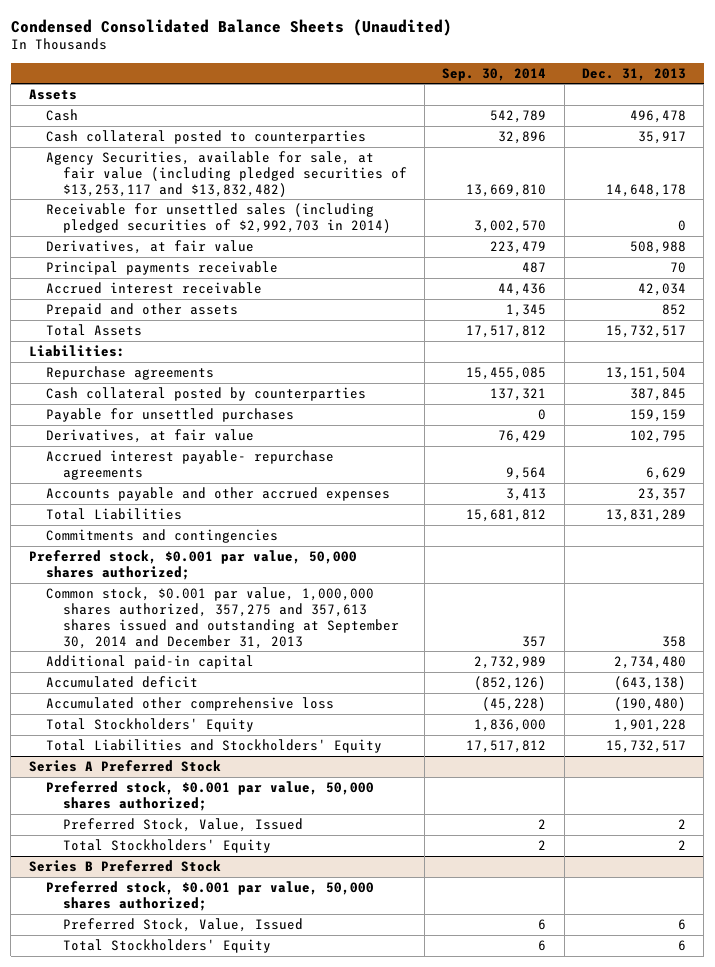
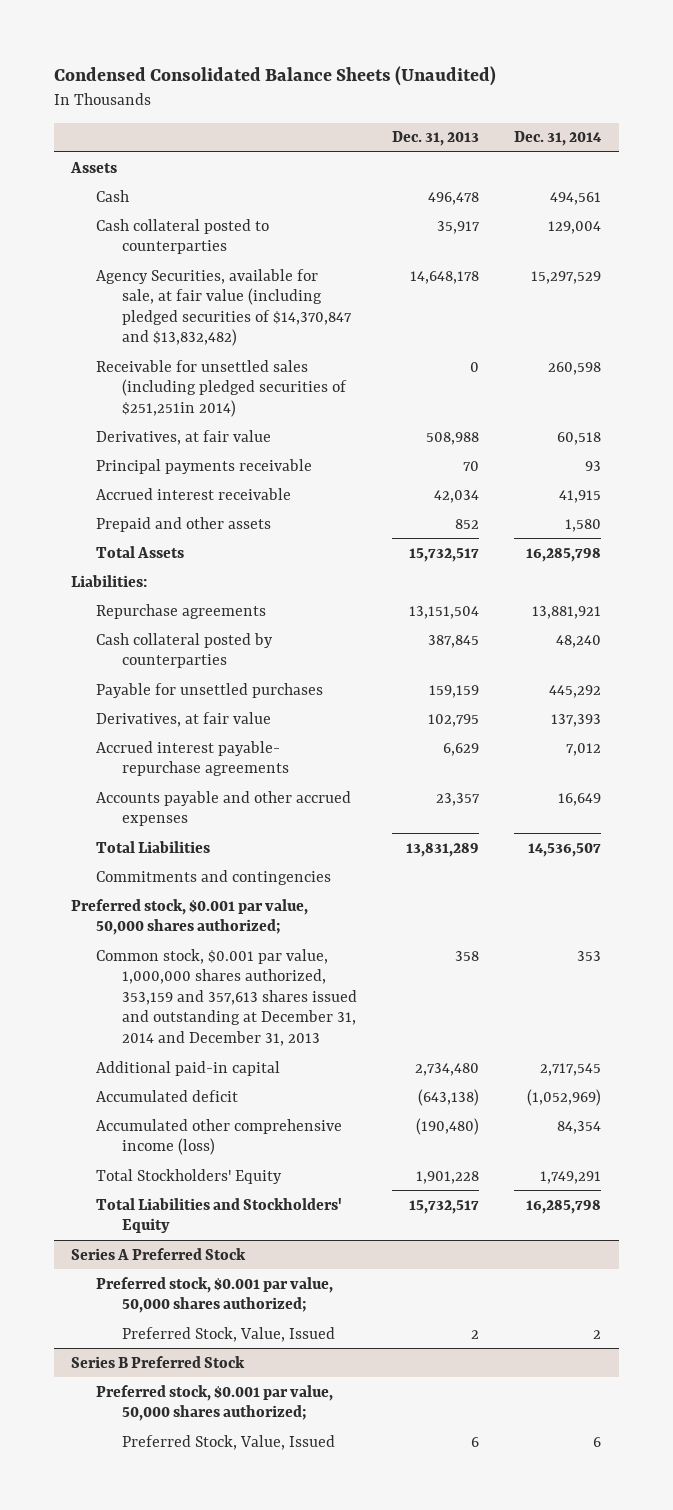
[442,67,547,81] Sep. 30, 2014 -> none
none -> [514,131,603,147] Dec. 31, 2014
[45,150,407,197] Agency Securities, available for sale, at fair value (including pledged securities of $13,253,117 and $13,832,482) -> [96,268,352,347] Agency Securities, available for sale, at fair value (including pledged securities of $14,370,847 and $13,832,482)
[45,202,391,233] Receivable for unsettled sales (including pledged securities of $2,992,703 in 2014) -> [96,359,347,417] Receivable for unsettled sales (including pledged securities of $251,251in 2014)
[45,586,399,649] Common stock, $0.001 par value, 1,000,000 shares authorized, 357,275 and 357,613 shares issued and outstanding at September 30, 2014 and December 31, 2013 -> [96,948,357,1047] Common stock, $0.001 par value, 1,000,000 shares authorized, 353,159 and 357,613 shares issued and outstanding at December 31, 2014 and December 31, 2013
[45,696,334,711] Accumulated other comprehensive loss -> [96,1118,343,1156] Accumulated other comprehensive income (loss)
[62,838,271,853] Total Stockholders' Equity -> none
[62,938,271,953] Total Stockholders' Equity -> none

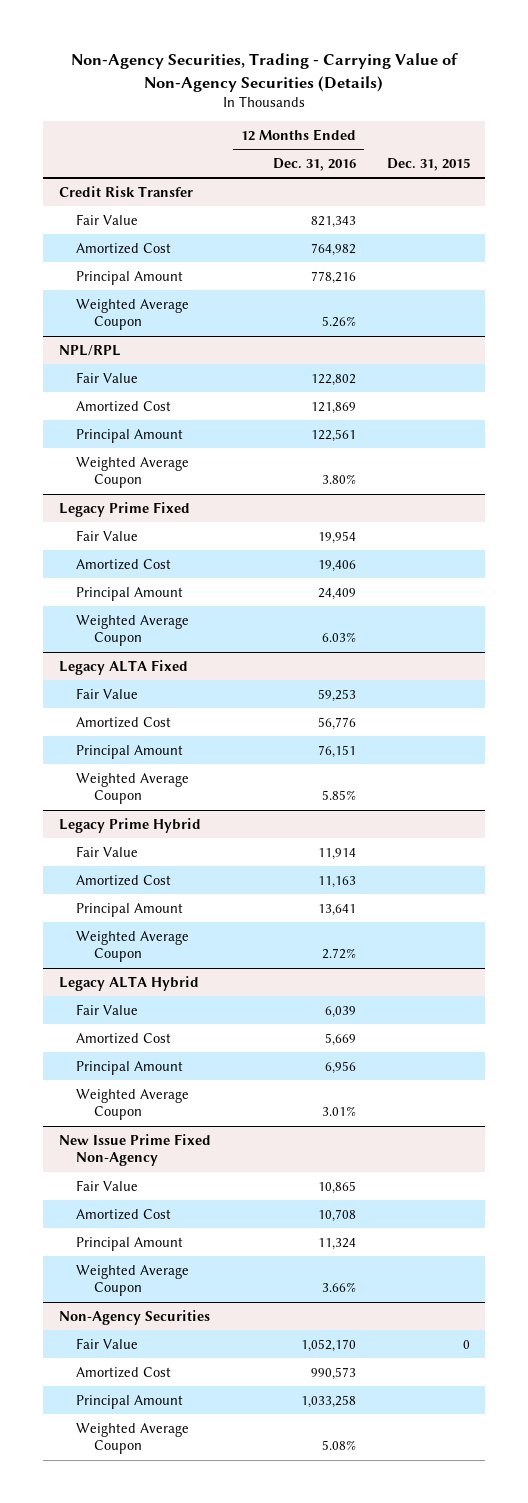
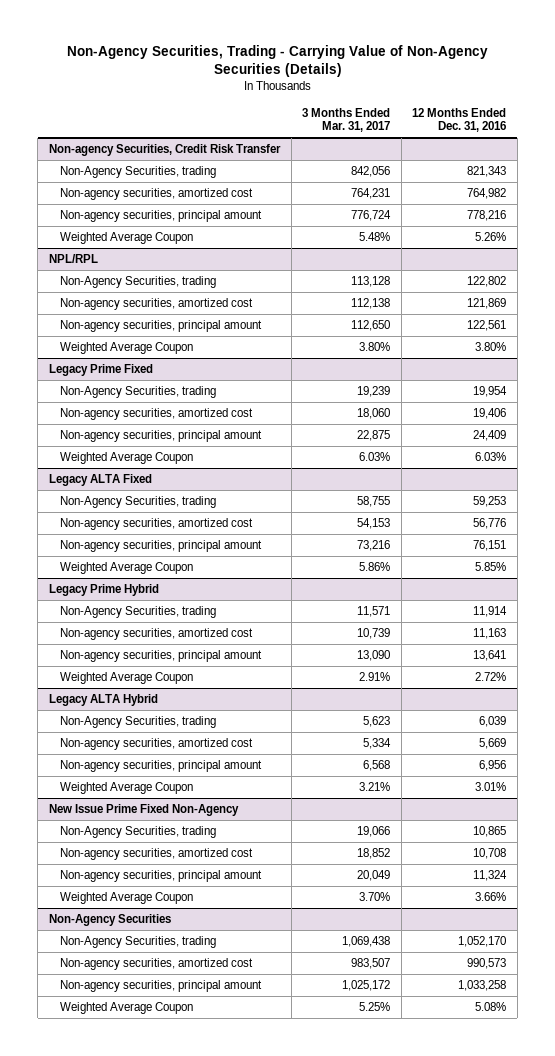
[386,158,470,172] Dec. 31, 2015 -> none
none -> [302,107,391,132] 3 Months Ended Mar. 31, 2017
[58,185,193,197] Credit Risk Transfer -> [48,144,281,157] Non-agency Securities, Credit Risk Transfer
[76,213,139,225] Fair Value -> [59,166,216,179] Non-Agency Securities, trading
[76,242,172,254] Amortized Cost -> [59,188,253,201] Non-agency securities, amortized cost
[76,270,184,285] Principal Amount -> [59,210,262,223] Non-agency securities, principal amount
[76,371,139,383] Fair Value -> [59,276,216,289] Non-Agency Securities, trading
[76,400,172,412] Amortized Cost -> [59,298,253,311] Non-agency securities, amortized cost
[76,428,184,443] Principal Amount -> [59,320,262,333] Non-agency securities, principal amount
[76,529,139,541] Fair Value -> [59,386,216,399] Non-Agency Securities, trading
[76,558,172,570] Amortized Cost -> [59,408,253,421] Non-agency securities, amortized cost
[76,586,184,601] Principal Amount -> [59,430,262,443] Non-agency securities, principal amount
[76,687,139,699] Fair Value -> [59,496,216,509] Non-Agency Securities, trading
[76,716,172,728] Amortized Cost -> [59,518,253,531] Non-agency securities, amortized cost
[76,744,184,759] Principal Amount -> [59,540,262,553] Non-agency securities, principal amount
[76,845,139,857] Fair Value -> [59,606,216,619] Non-Agency Securities, trading
[76,874,172,886] Amortized Cost -> [59,628,253,641] Non-agency securities, amortized cost
[76,902,184,917] Principal Amount -> [59,650,262,663] Non-agency securities, principal amount
[76,1003,139,1015] Fair Value -> [59,716,216,729] Non-Agency Securities, trading
[76,1032,172,1044] Amortized Cost -> [59,738,253,751] Non-agency securities, amortized cost
[76,1060,184,1075] Principal Amount -> [59,760,262,773] Non-agency securities, principal amount
[76,1179,139,1191] Fair Value -> [59,826,216,839] Non-Agency Securities, trading
[76,1208,172,1220] Amortized Cost -> [59,848,253,861] Non-agency securities, amortized cost
[76,1236,184,1251] Principal Amount -> [59,870,262,883] Non-agency securities, principal amount
[76,1337,139,1349] Fair Value -> [59,936,216,949] Non-Agency Securities, trading
[76,1366,172,1378] Amortized Cost -> [59,958,253,971] Non-agency securities, amortized cost
[76,1394,184,1409] Principal Amount -> [59,980,262,993] Non-agency securities, principal amount

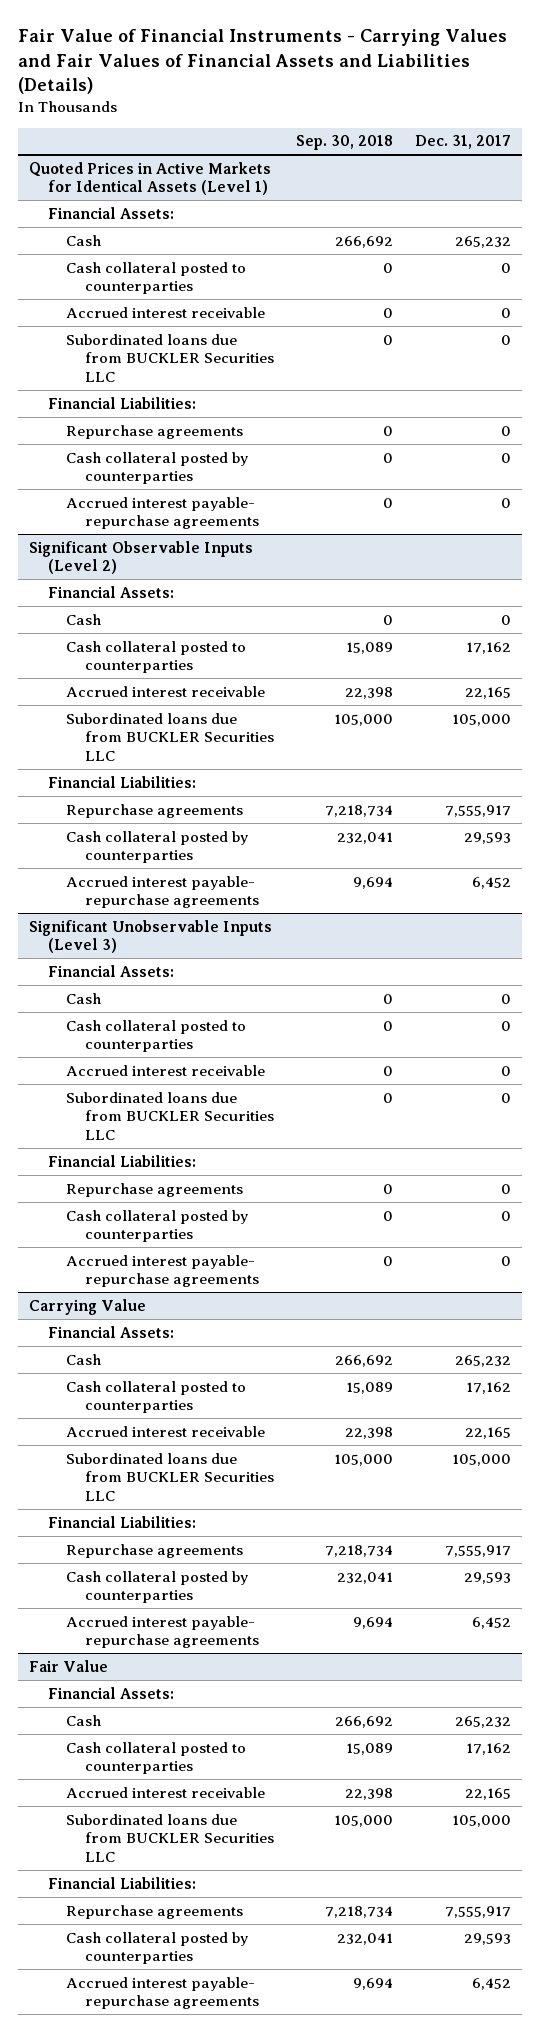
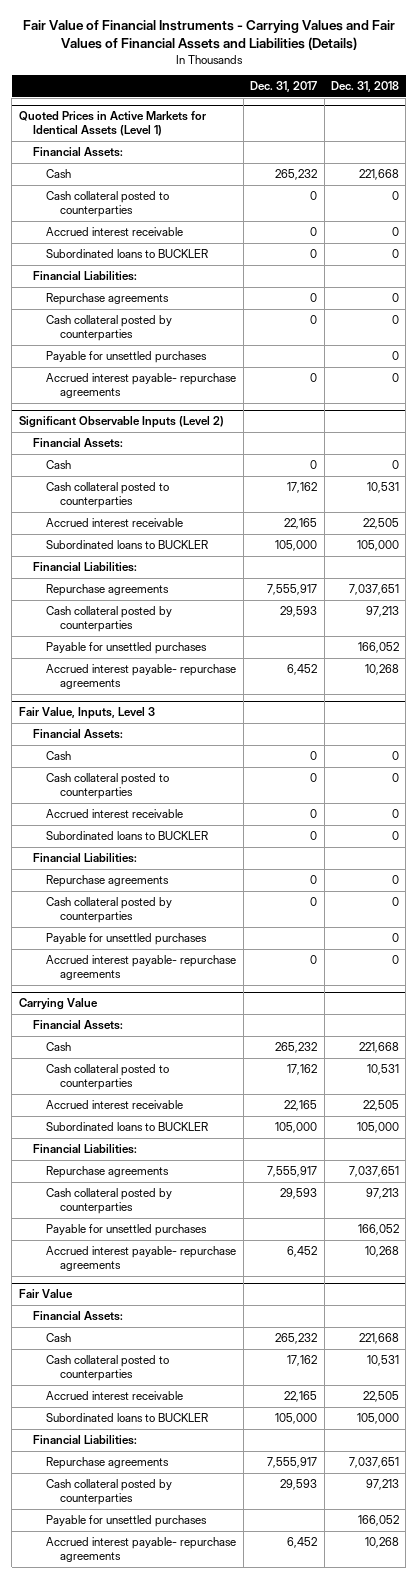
[296,135,394,151] Sep. 30, 2018 -> none
none -> [330,81,399,93] Dec. 31, 2018
[66,333,275,382] Subordinated loans due from BUCKLER Securities LLC -> [46,248,209,258] Subordinated loans to BUCKLER
none -> [46,350,208,363] Payable for unsettled purchases
[66,712,275,761] Subordinated loans due from BUCKLER Securities LLC -> [46,539,209,549] Subordinated loans to BUCKLER
none -> [46,641,208,654] Payable for unsettled purchases
[28,919,272,954] Significant Unobservable Inputs (Level 3) -> [18,707,155,720] Fair Value, Inputs, Level 3
[66,1091,275,1140] Subordinated loans due from BUCKLER Securities LLC -> [46,830,209,840] Subordinated loans to BUCKLER
none -> [46,932,208,945] Payable for unsettled purchases
[66,1452,275,1501] Subordinated loans due from BUCKLER Securities LLC -> [46,1121,209,1131] Subordinated loans to BUCKLER
none -> [46,1223,208,1236] Payable for unsettled purchases
[66,1813,275,1862] Subordinated loans due from BUCKLER Securities LLC -> [46,1412,209,1422] Subordinated loans to BUCKLER
none -> [46,1514,208,1527] Payable for unsettled purchases

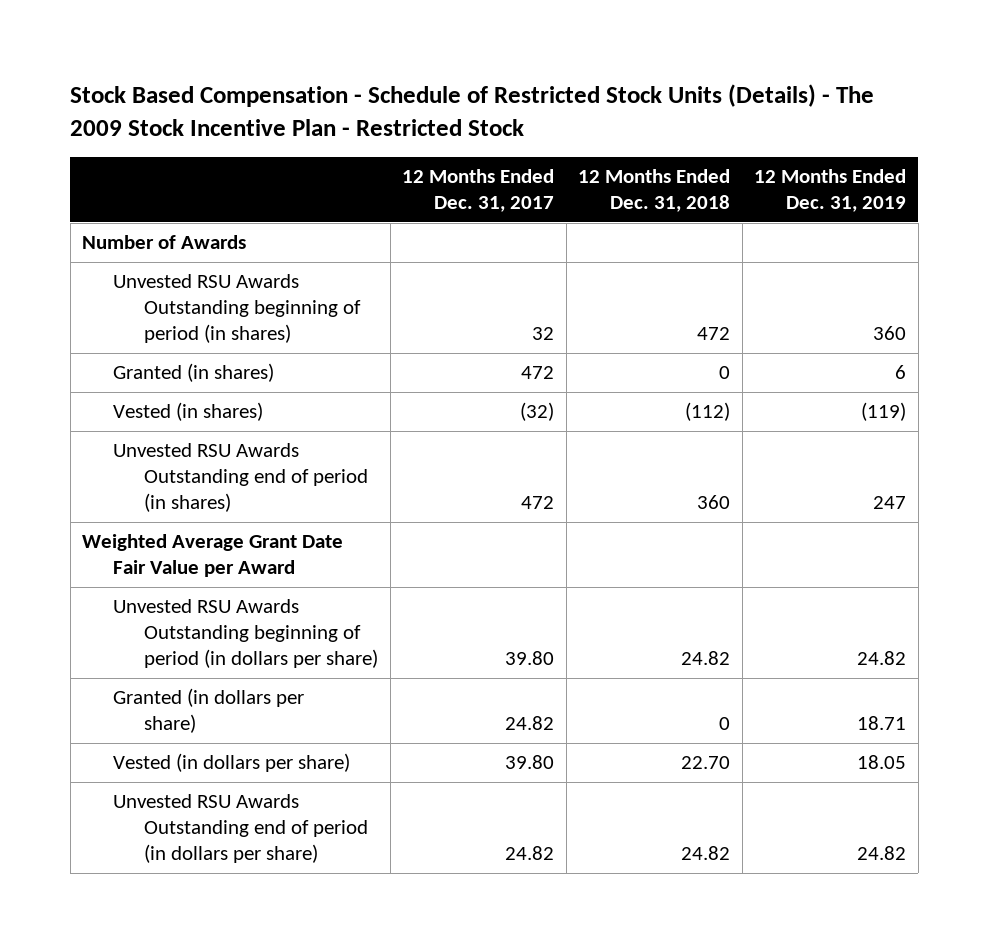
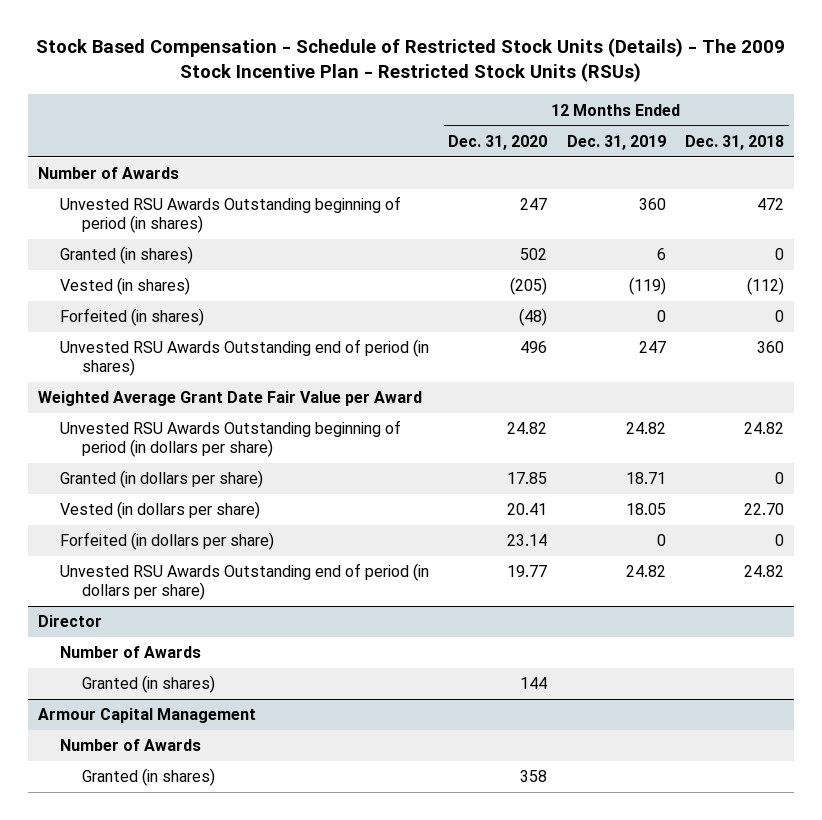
[70,83,875,136] Stock Based Compensation - Schedule of Restricted Stock Units (Details) - The 2009 Stock Incentive Plan - Restricted Stock -> [36,38,786,83] Stock Based Compensation - Schedule of Restricted Stock Units (Details) - The 2009 Stock Incentive Plan - Restricted Stock Units (RSUs)
[402,168,555,212] 12 Months Ended Dec. 31, 2017 -> none
none -> [448,134,548,150] Dec. 31, 2020
none -> [59,308,204,327] Forfeited (in shares)
none -> [59,532,274,551] Forfeited (in dollars per share)
none -> [37,615,102,628] Director
none -> [59,646,201,659] Number of Awards
none -> [81,675,215,694] Granted (in shares)
none -> [37,708,256,724] Armour Capital Management
none -> [59,739,201,752] Number of Awards
none -> [81,768,215,787] Granted (in shares)

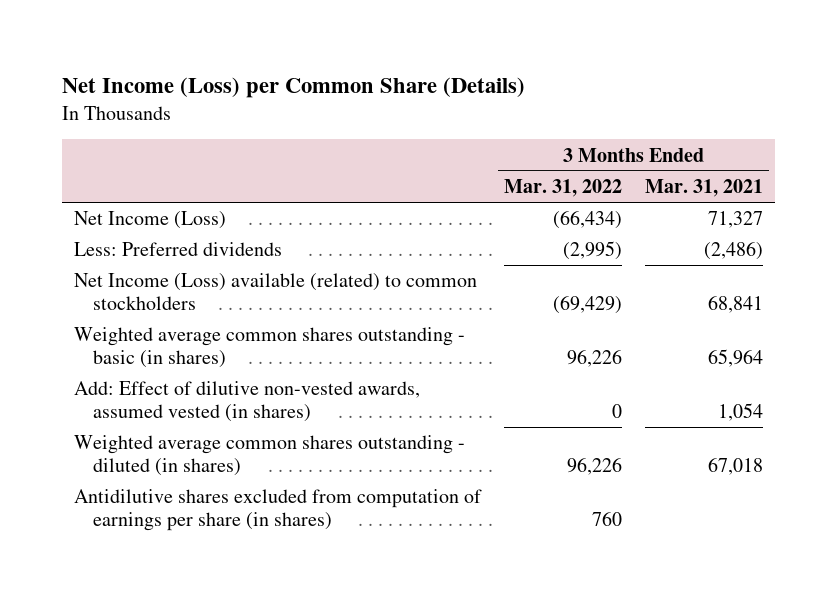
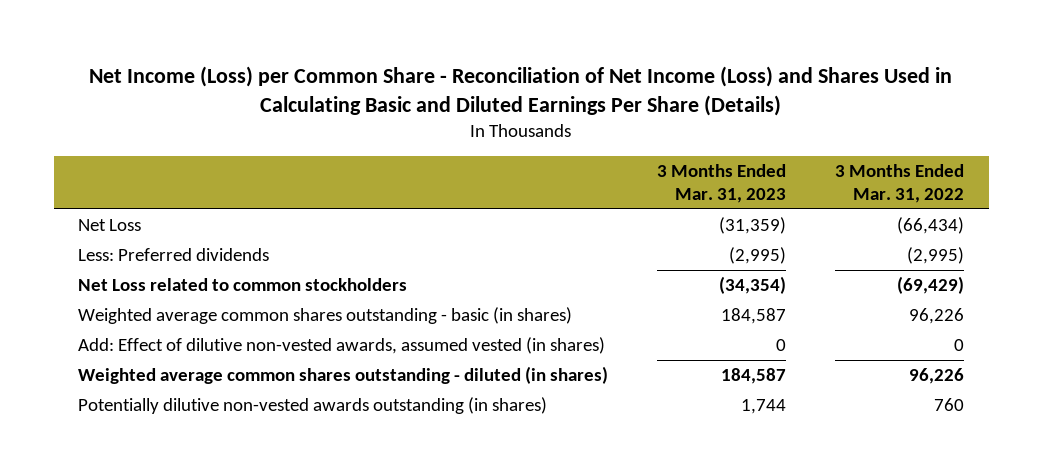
[62,77,526,99] Net Income (Loss) per Common Share (Details) -> [89,65,953,116] Net Income (Loss) per Common Share - Reconciliation of Net Income (Loss) and Shares Used in Calculating Basic and Diluted Earnings Per Share (Details)
[645,179,764,198] Mar. 31, 2021 -> none
none -> [657,164,787,203] 3 Months Ended Mar. 31, 2023
[73,211,226,230] Net Income (Loss) -> [78,219,142,232] Net Loss
[73,273,477,311] Net Income (Loss) available (related) to common stockholders -> [78,278,408,292] Net Loss related to common stockholders
[73,489,482,532] Antidilutive shares excluded from computation of earnings per share (in shares) -> [78,397,548,415] Potentially dilutive non-vested awards outstanding (in shares)

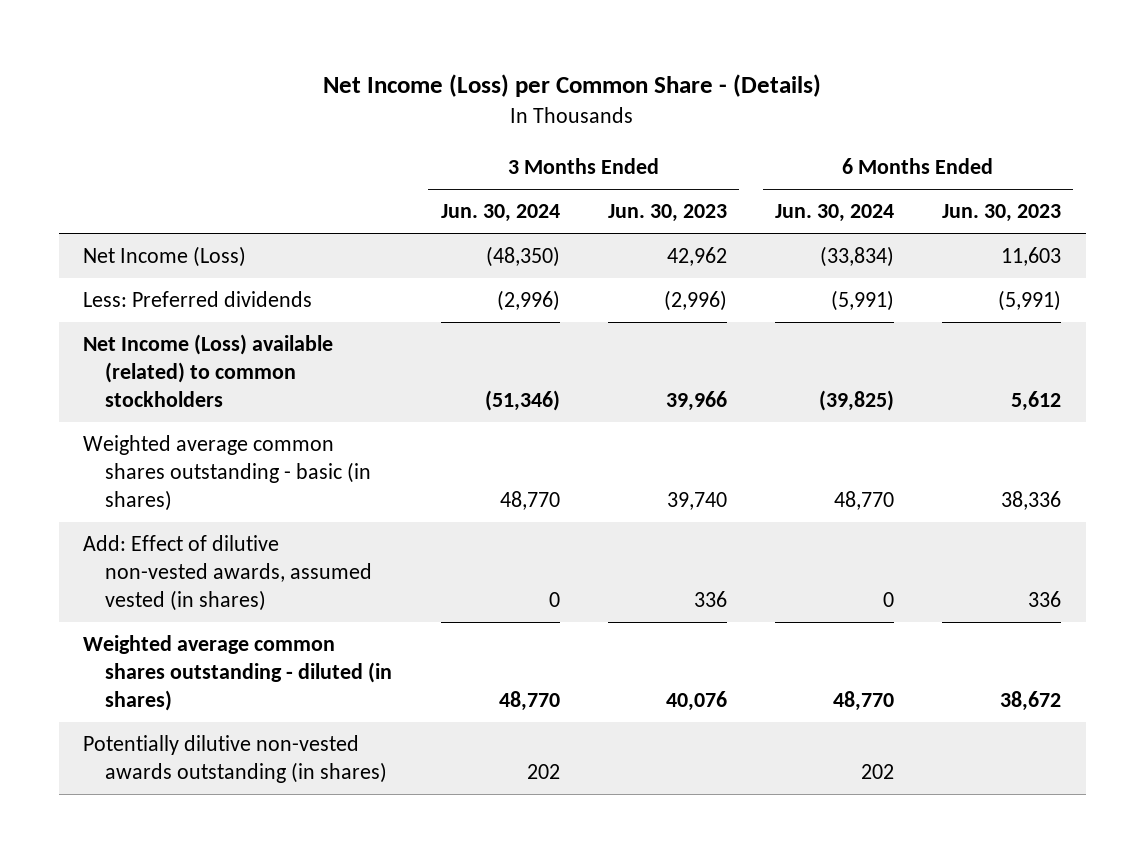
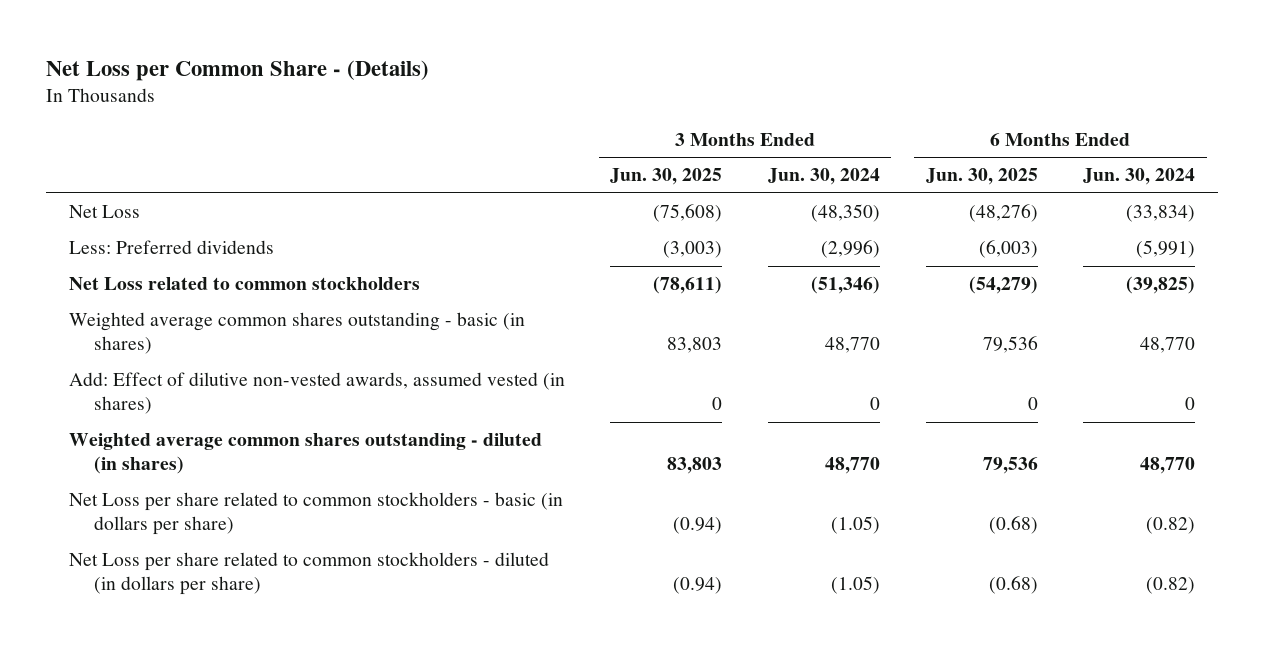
[323,74,822,98] Net Income (Loss) per Common Share - (Details) -> [45,59,429,81] Net Loss per Common Share - (Details)
[607,204,727,223] Jun. 30, 2023 -> none
[942,204,1062,223] Jun. 30, 2023 -> none
none -> [610,168,723,186] Jun. 30, 2025
none -> [925,168,1038,186] Jun. 30, 2025
[83,246,247,268] Net Income (Loss) -> [68,205,140,219] Net Loss
[83,334,334,408] Net Income (Loss) available (related) to common stockholders -> [68,277,420,291] Net Loss related to common stockholders
[83,735,388,784] Potentially dilutive non-vested awards outstanding (in shares) -> none
none -> [68,492,563,536] Net Loss per share related to common stockholders - basic (in dollars per share)
none -> [68,552,549,596] Net Loss per share related to common stockholders - diluted (in dollars per share)

